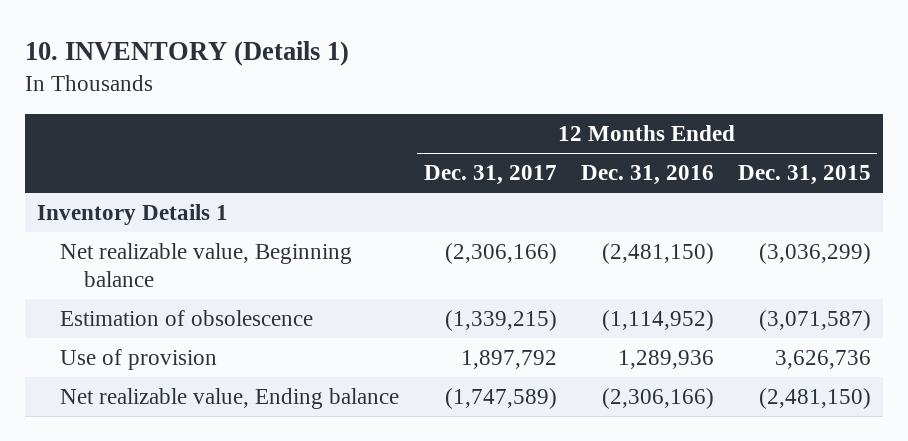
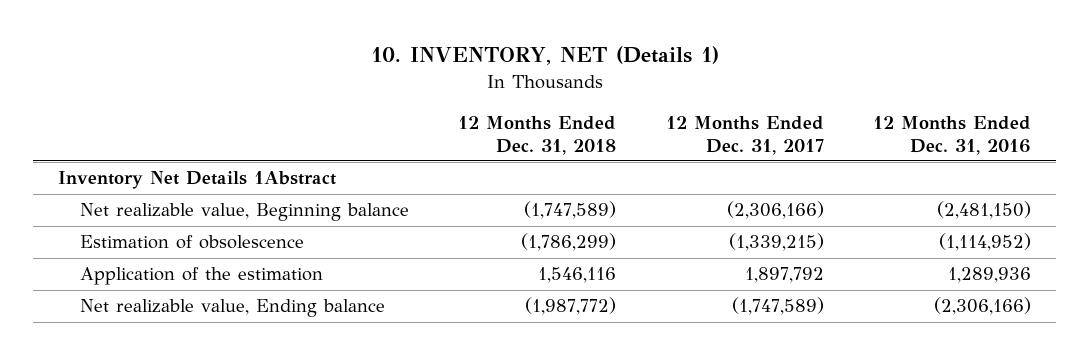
[24,41,349,67] 10. INVENTORY (Details 1) -> [370,46,719,66] 10. INVENTORY, NET (Details 1)
[737,165,871,186] Dec. 31, 2015 -> none
none -> [458,115,617,155] 12 Months Ended Dec. 31, 2018
[36,203,228,225] Inventory Details 1 -> none
none -> [58,171,337,190] Inventory Net Details 1Abstract
[60,348,218,370] Use of provision -> [79,267,323,286] Application of the estimation

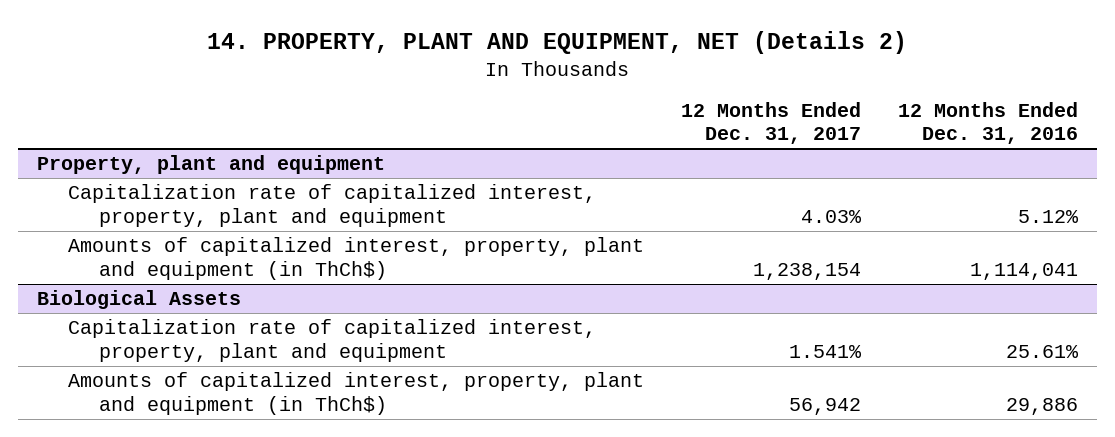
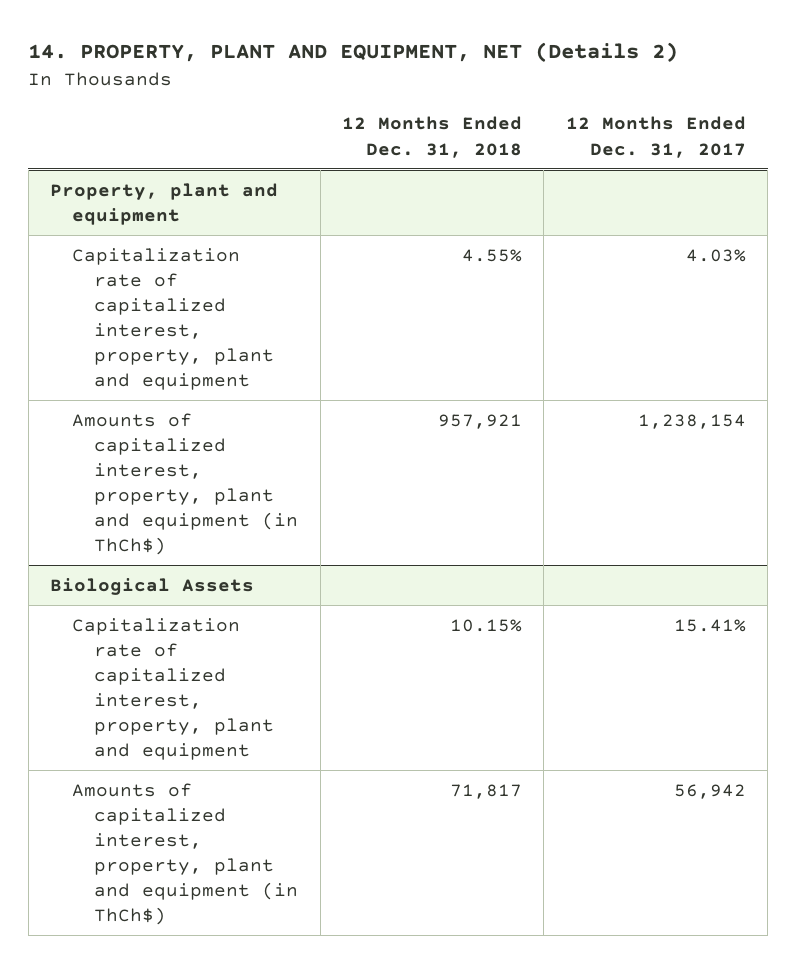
[898,101,1079,145] 12 Months Ended Dec. 31, 2016 -> none
none -> [341,116,522,158] 12 Months Ended Dec. 31, 2018
[788,344,862,358] 1.541% -> [673,618,746,632] 15.41%

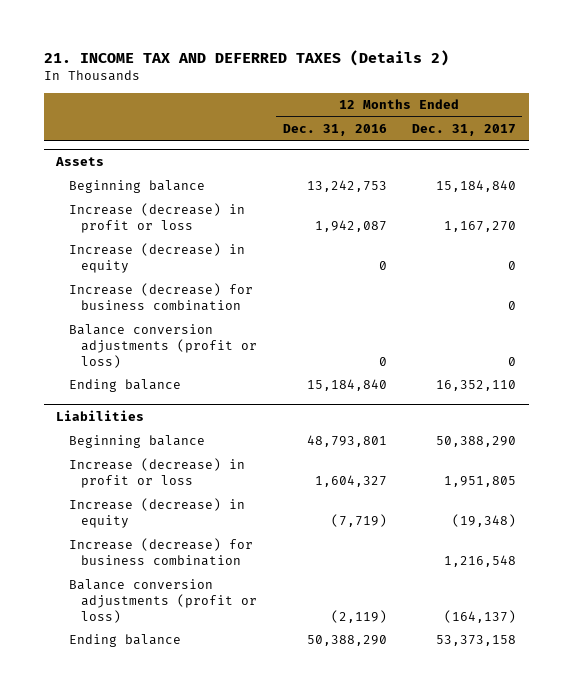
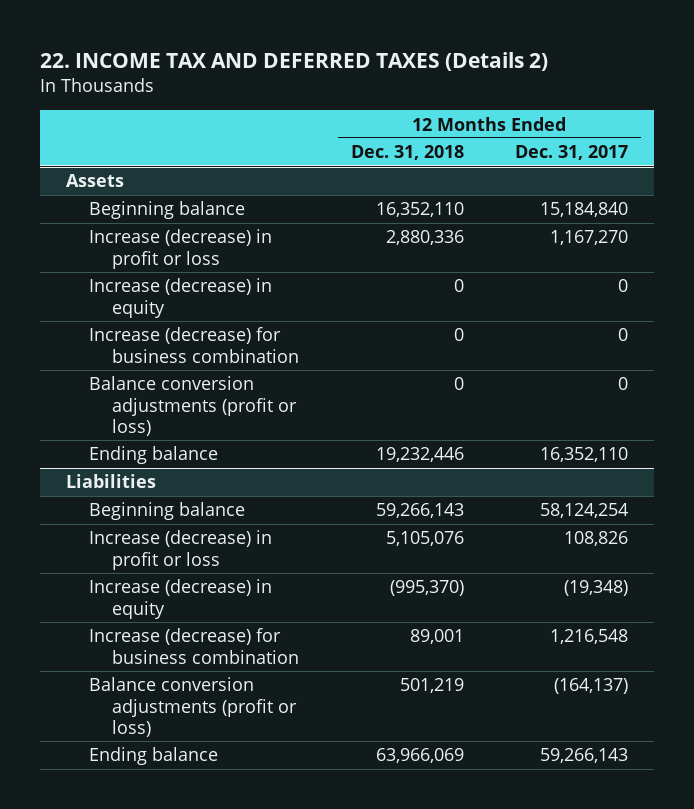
[43,50,449,67] 21. INCOME TAX AND DEFERRED TAXES (Details 2) -> [39,51,548,71] 22. INCOME TAX AND DEFERRED TAXES (Details 2)
[282,124,387,137] Dec. 31, 2016 -> none
none -> [350,145,464,161] Dec. 31, 2018
[436,436,517,448] 50,388,290 -> [540,503,629,519] 58,124,254
[444,476,517,488] 1,951,805 -> [564,531,629,547] 108,826
[436,635,517,647] 53,373,158 -> [540,748,629,764] 59,266,143

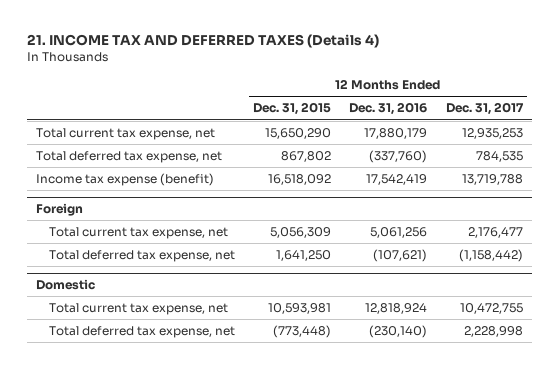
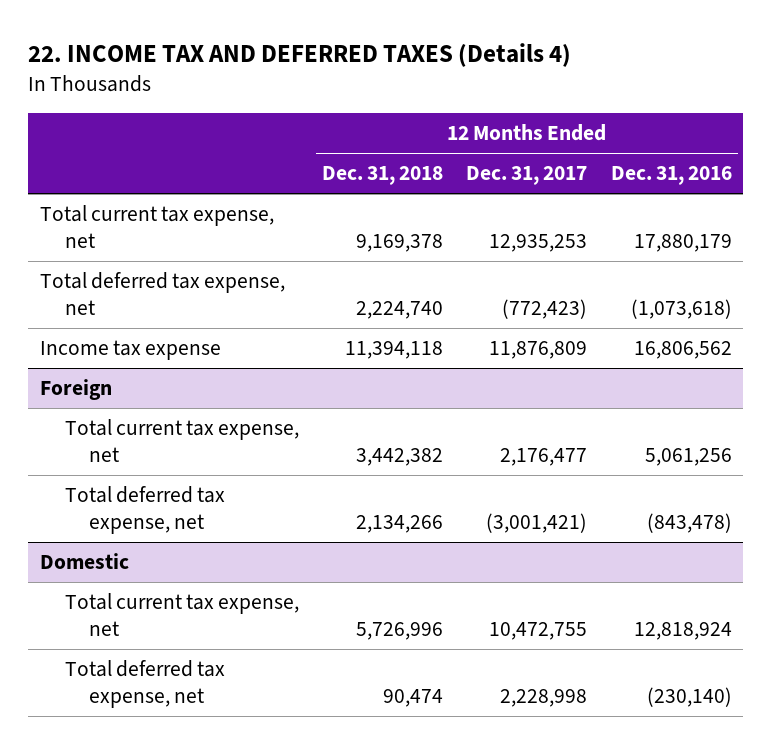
[26,34,379,49] 21. INCOME TAX AND DEFERRED TAXES (Details 4) -> [28,42,572,67] 22. INCOME TAX AND DEFERRED TAXES (Details 4)
[253,102,332,116] Dec. 31, 2015 -> none
none -> [321,166,443,186] Dec. 31, 2018
[369,149,428,163] (337,760) -> [630,299,732,320] (1,073,618)
[475,150,523,162] 784,535 -> [502,299,588,320] (772,423)
[35,172,214,186] Income tax expense (benefit) -> [39,340,221,361] Income tax expense
[366,173,428,185] 17,542,419 -> [633,341,732,360] 16,806,562
[461,173,523,185] 13,719,788 -> [489,341,588,360] 11,876,809
[373,248,428,262] (107,621) -> [646,513,732,534] (843,478)
[458,248,523,262] (1,158,442) -> [486,513,588,534] (3,001,421)

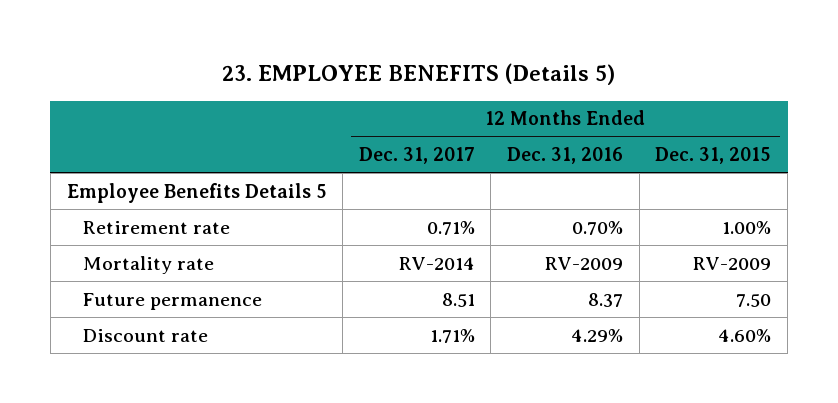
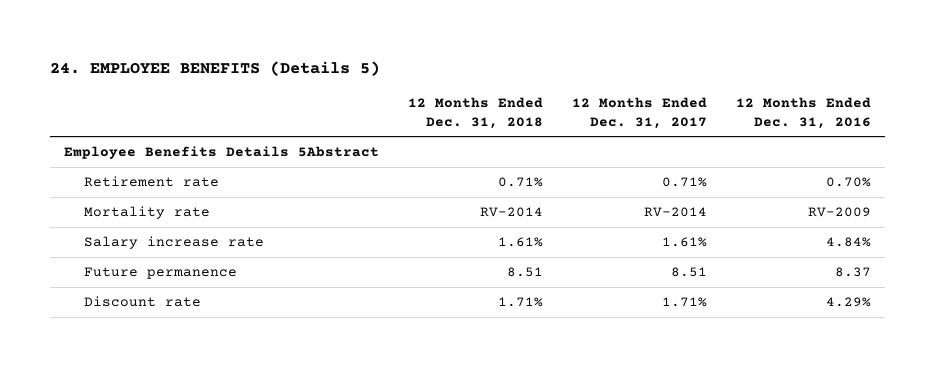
[221,62,615,85] 23. EMPLOYEE BENEFITS (Details 5) -> [49,60,380,76] 24. EMPLOYEE BENEFITS (Details 5)
[655,147,772,165] Dec. 31, 2015 -> none
none -> [408,96,544,129] 12 Months Ended Dec. 31, 2018
[66,182,327,203] Employee Benefits Details 5 -> [64,146,380,160] Employee Benefits Details 5Abstract
none -> [83,236,264,250] Salary increase rate

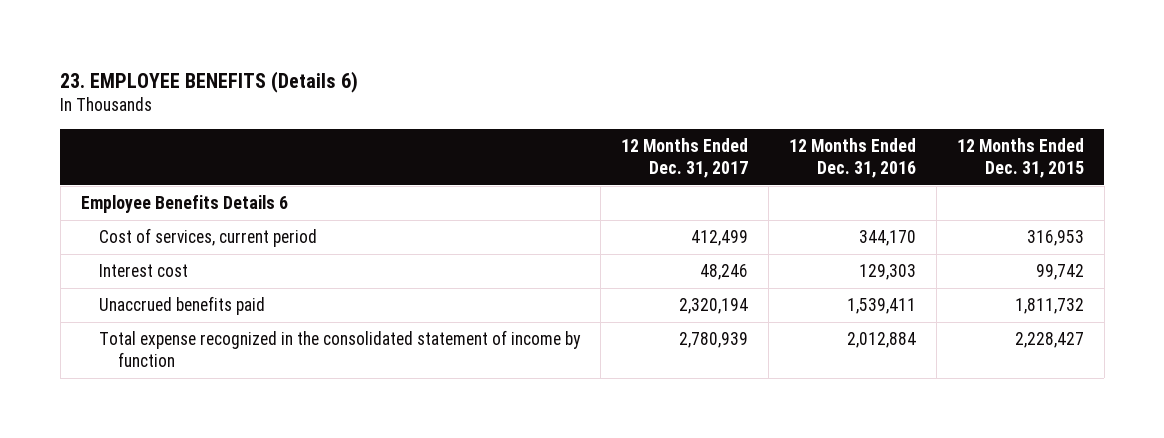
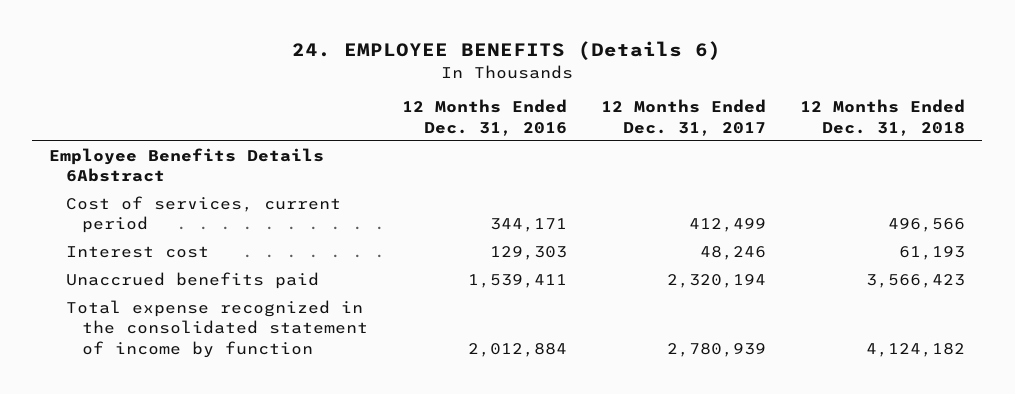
[60,70,359,93] 23. EMPLOYEE BENEFITS (Details 6) -> [292,41,722,61] 24. EMPLOYEE BENEFITS (Details 6)
[956,137,1084,178] 12 Months Ended Dec. 31, 2015 -> none
none -> [800,99,966,136] 12 Months Ended Dec. 31, 2018
[80,195,288,214] Employee Benefits Details 6 -> [49,148,325,183] Employee Benefits Details 6Abstract
[858,230,916,247] 344,170 -> [490,218,568,233] 344,171

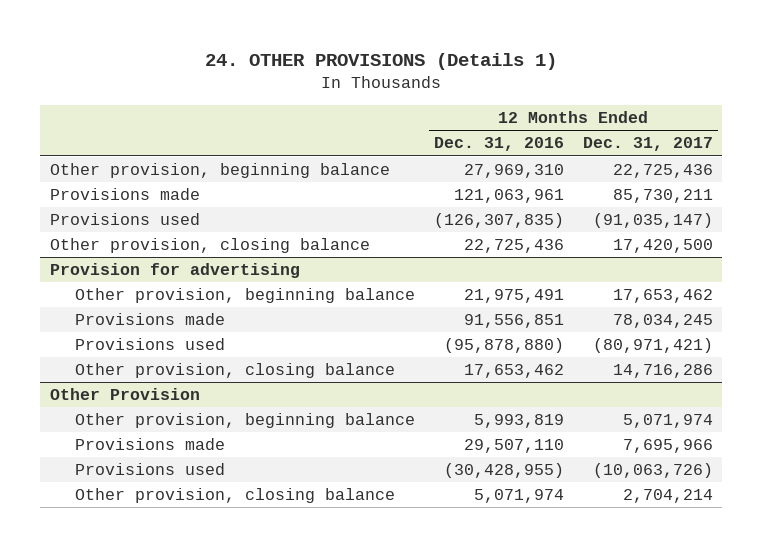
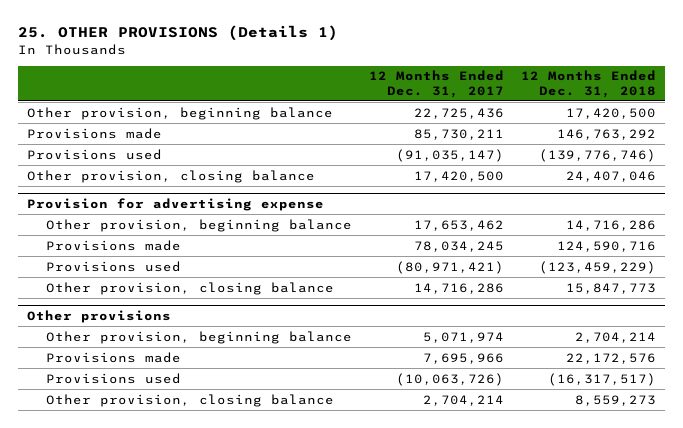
[205,52,558,70] 24. OTHER PROVISIONS (Details 1) -> [18,25,339,42] 25. OTHER PROVISIONS (Details 1)
[433,137,564,152] Dec. 31, 2016 -> none
none -> [521,70,657,98] 12 Months Ended Dec. 31, 2018
[49,263,300,279] Provision for advertising -> [26,197,324,211] Provision for advertising expense
[49,388,200,401] Other Provision -> [26,309,171,323] Other provisions

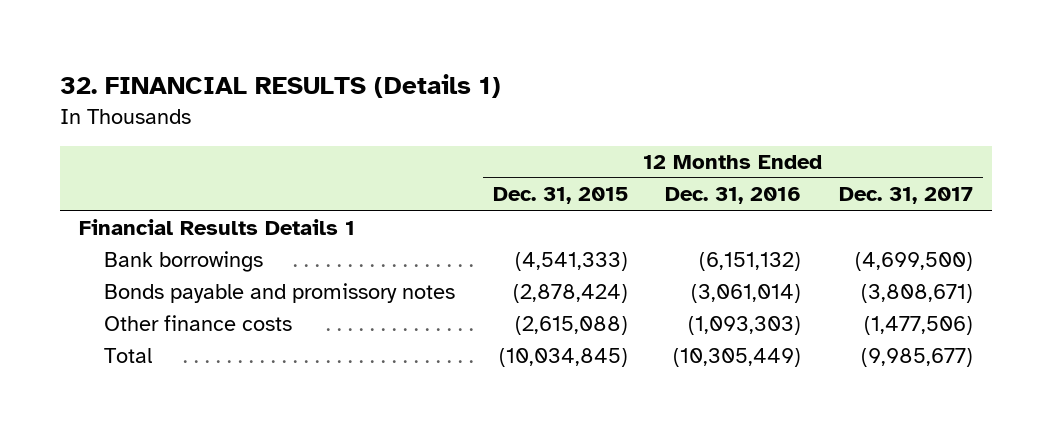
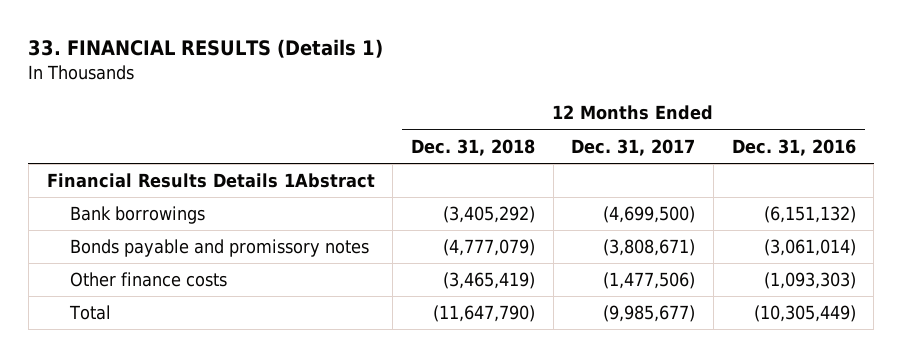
[59,73,501,98] 32. FINANCIAL RESULTS (Details 1) -> [28,39,384,59] 33. FINANCIAL RESULTS (Details 1)
[492,187,628,205] Dec. 31, 2015 -> none
none -> [410,138,535,156] Dec. 31, 2018
[78,218,355,235] Financial Results Details 1 -> [46,173,375,189] Financial Results Details 1Abstract

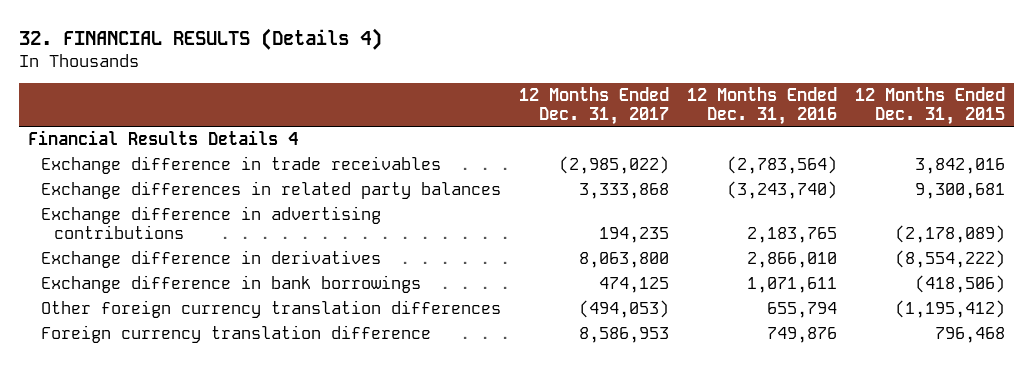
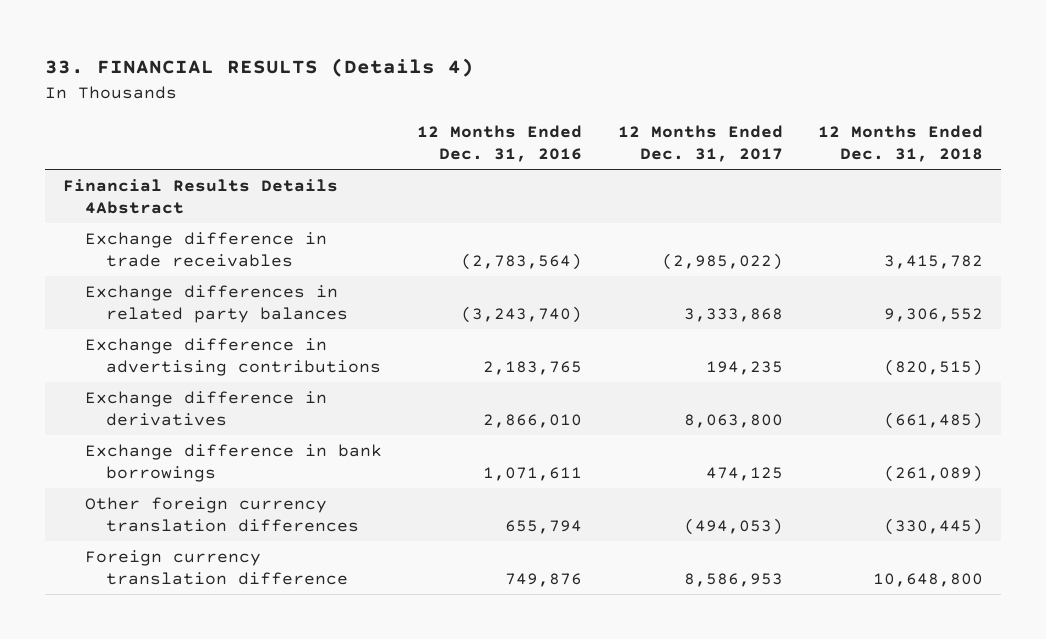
[19,27,383,50] 32. FINANCIAL RESULTS (Details 4) -> [45,58,475,78] 33. FINANCIAL RESULTS (Details 4)
[855,86,1006,125] 12 Months Ended Dec. 31, 2015 -> none
none -> [817,125,983,162] 12 Months Ended Dec. 31, 2018
[28,130,299,146] Financial Results Details 4 -> [62,179,338,214] Financial Results Details 4Abstract

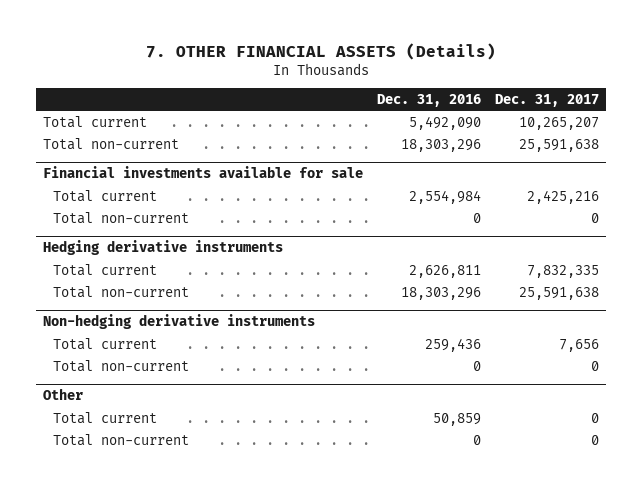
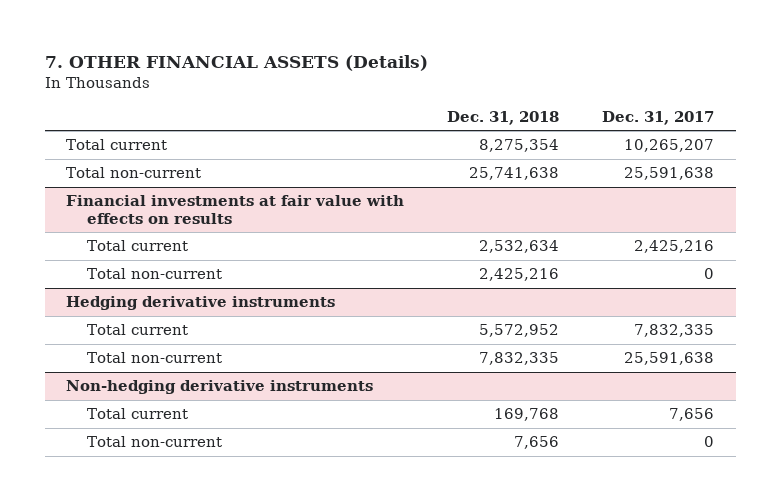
[377,93,482,107] Dec. 31, 2016 -> none
none -> [447,110,560,125] Dec. 31, 2018
[43,166,364,179] Financial investments available for sale -> [66,195,405,224] Financial investments at fair value with effects on results
[43,388,84,401] Other -> none
[53,411,158,424] Total current -> none
[53,433,190,446] Total non-current -> none

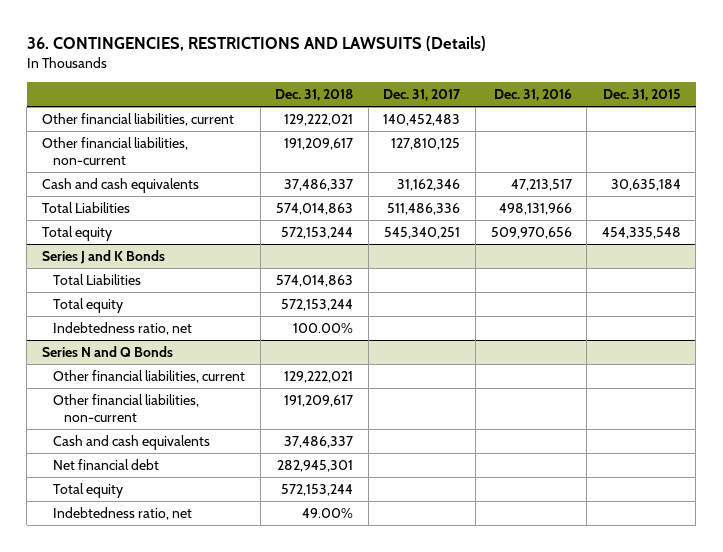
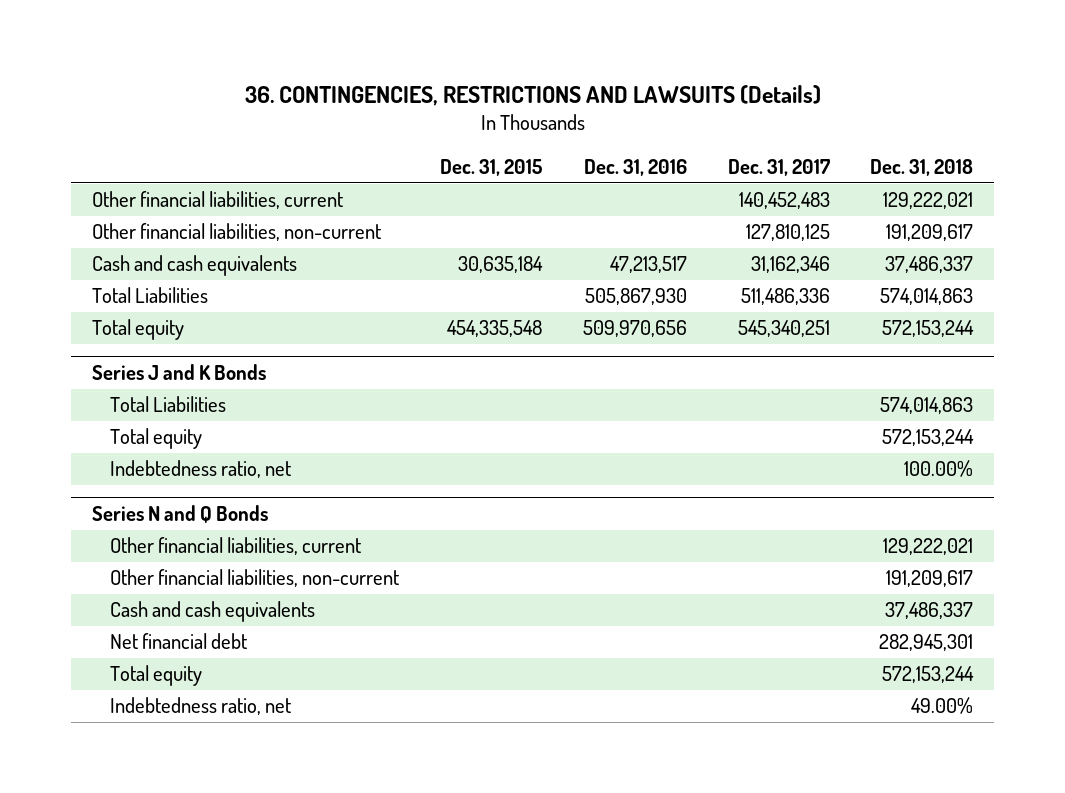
[498,202,572,215] 498,131,966 -> [584,288,687,306] 505,867,930

